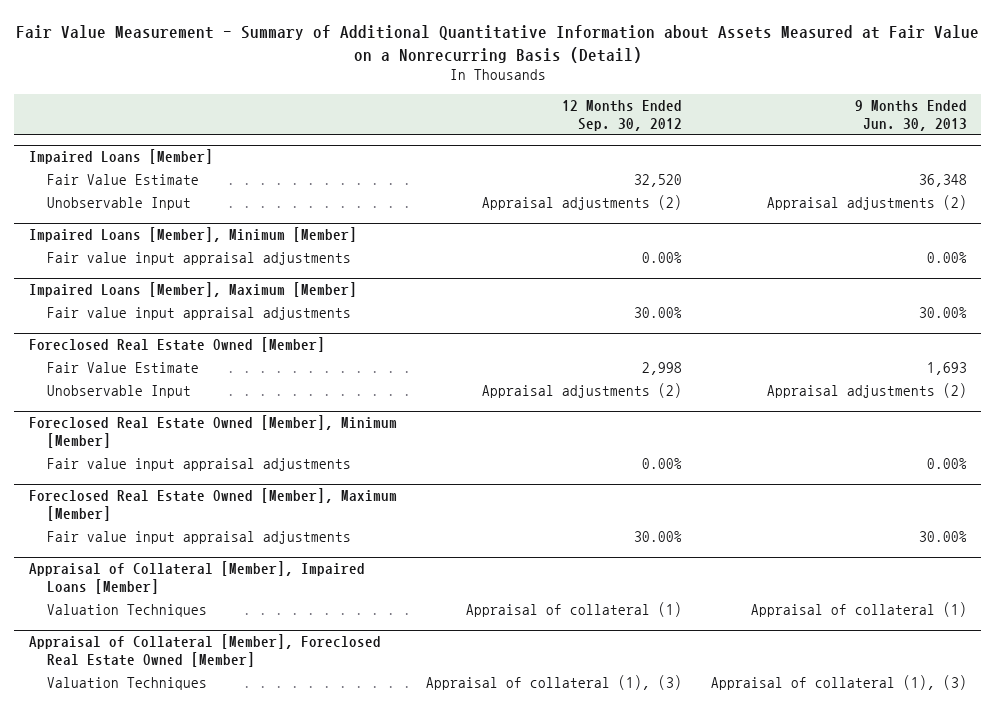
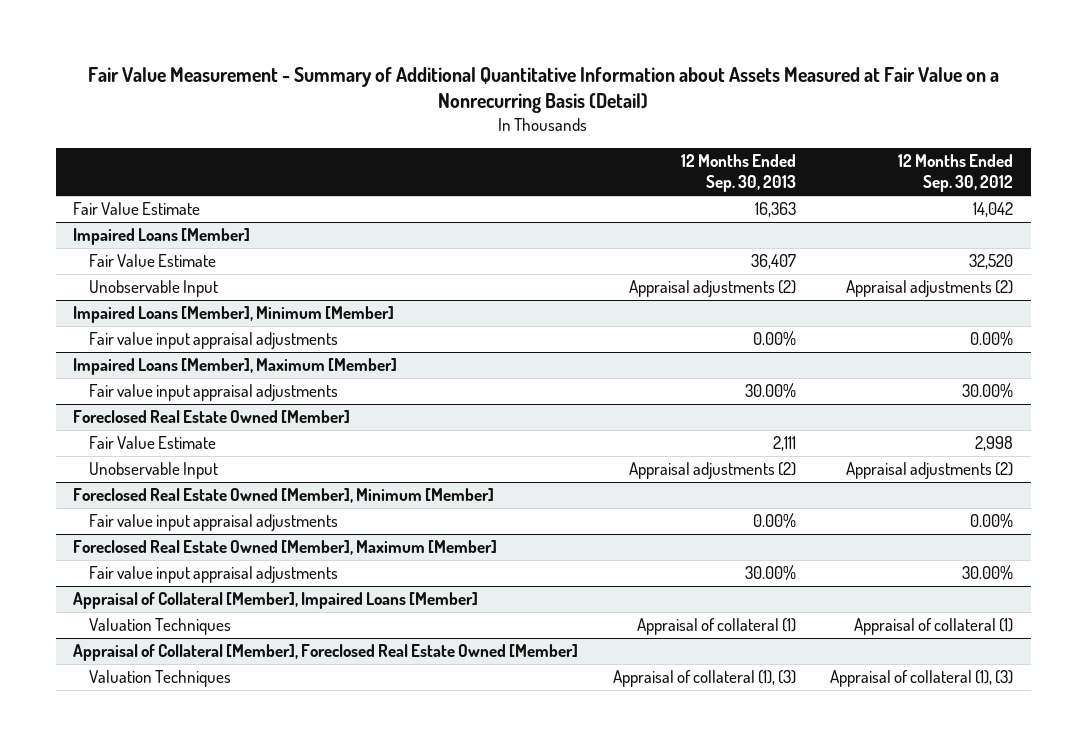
[854,100,967,132] 9 Months Ended Jun. 30, 2013 -> none
none -> [680,154,796,193] 12 Months Ended Sep. 30, 2013
none -> [72,202,200,216] Fair Value Estimate

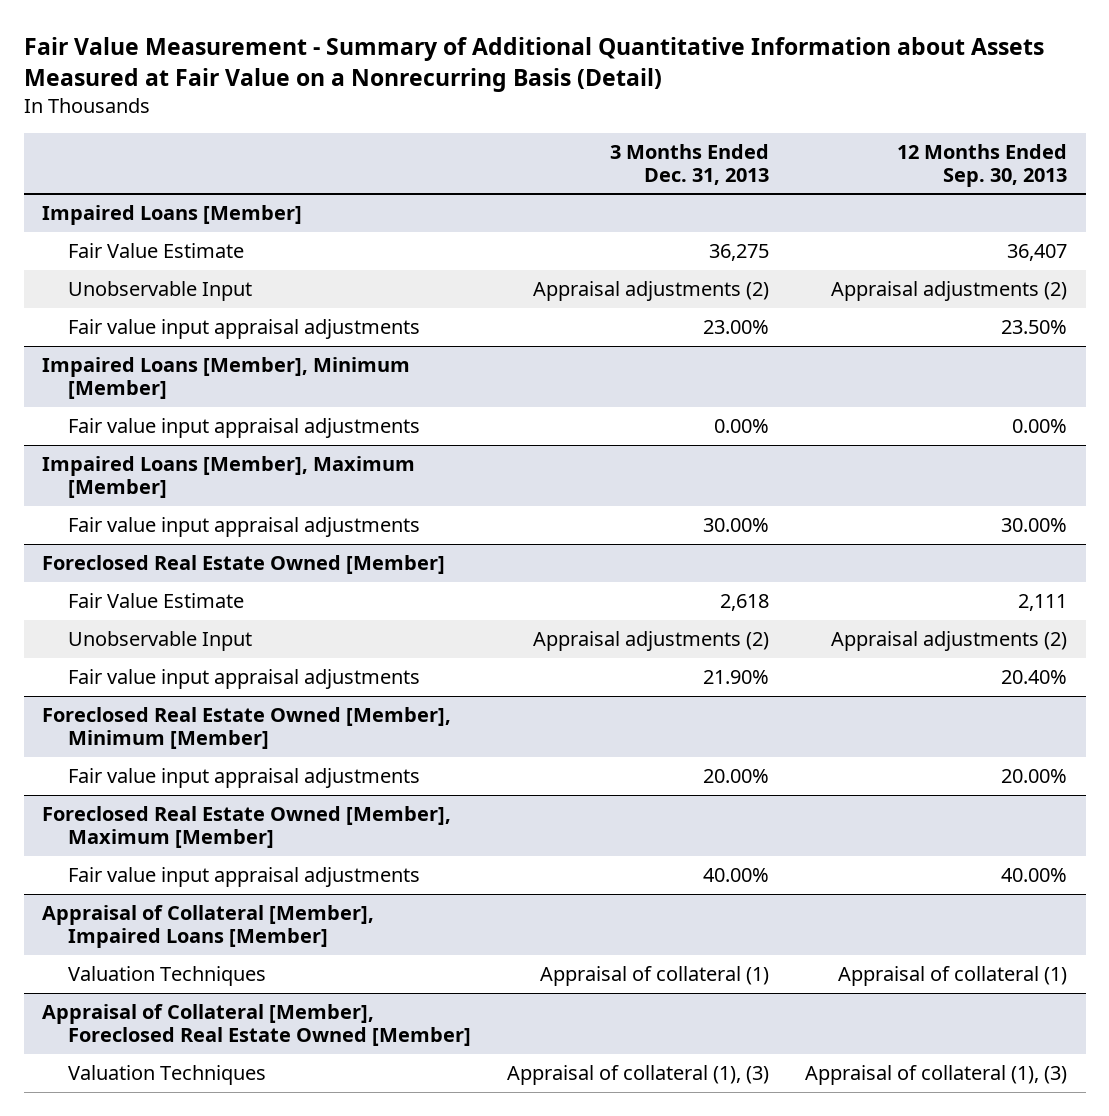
[898,154,1014,193] 12 Months Ended Sep. 30, 2012 -> none
none -> [610,143,770,185] 3 Months Ended Dec. 31, 2013
[72,202,200,216] Fair Value Estimate -> none
none -> [68,318,421,339] Fair value input appraisal adjustments
none -> [68,668,421,689] Fair value input appraisal adjustments
[752,513,796,529] 0.00% -> [1001,768,1068,783] 20.00%
[744,565,796,581] 30.00% -> [1001,867,1068,882] 40.00%

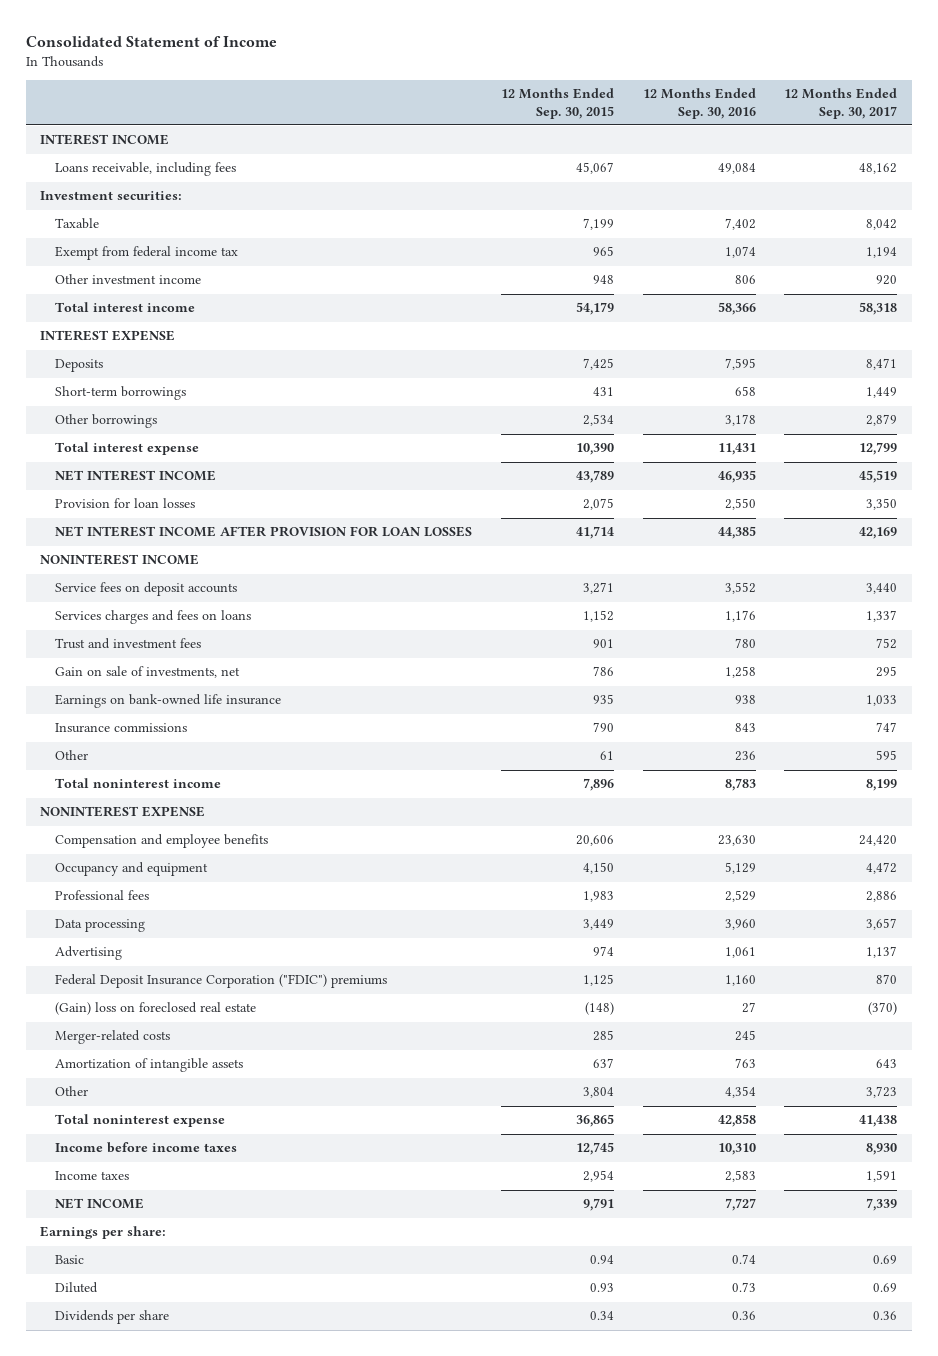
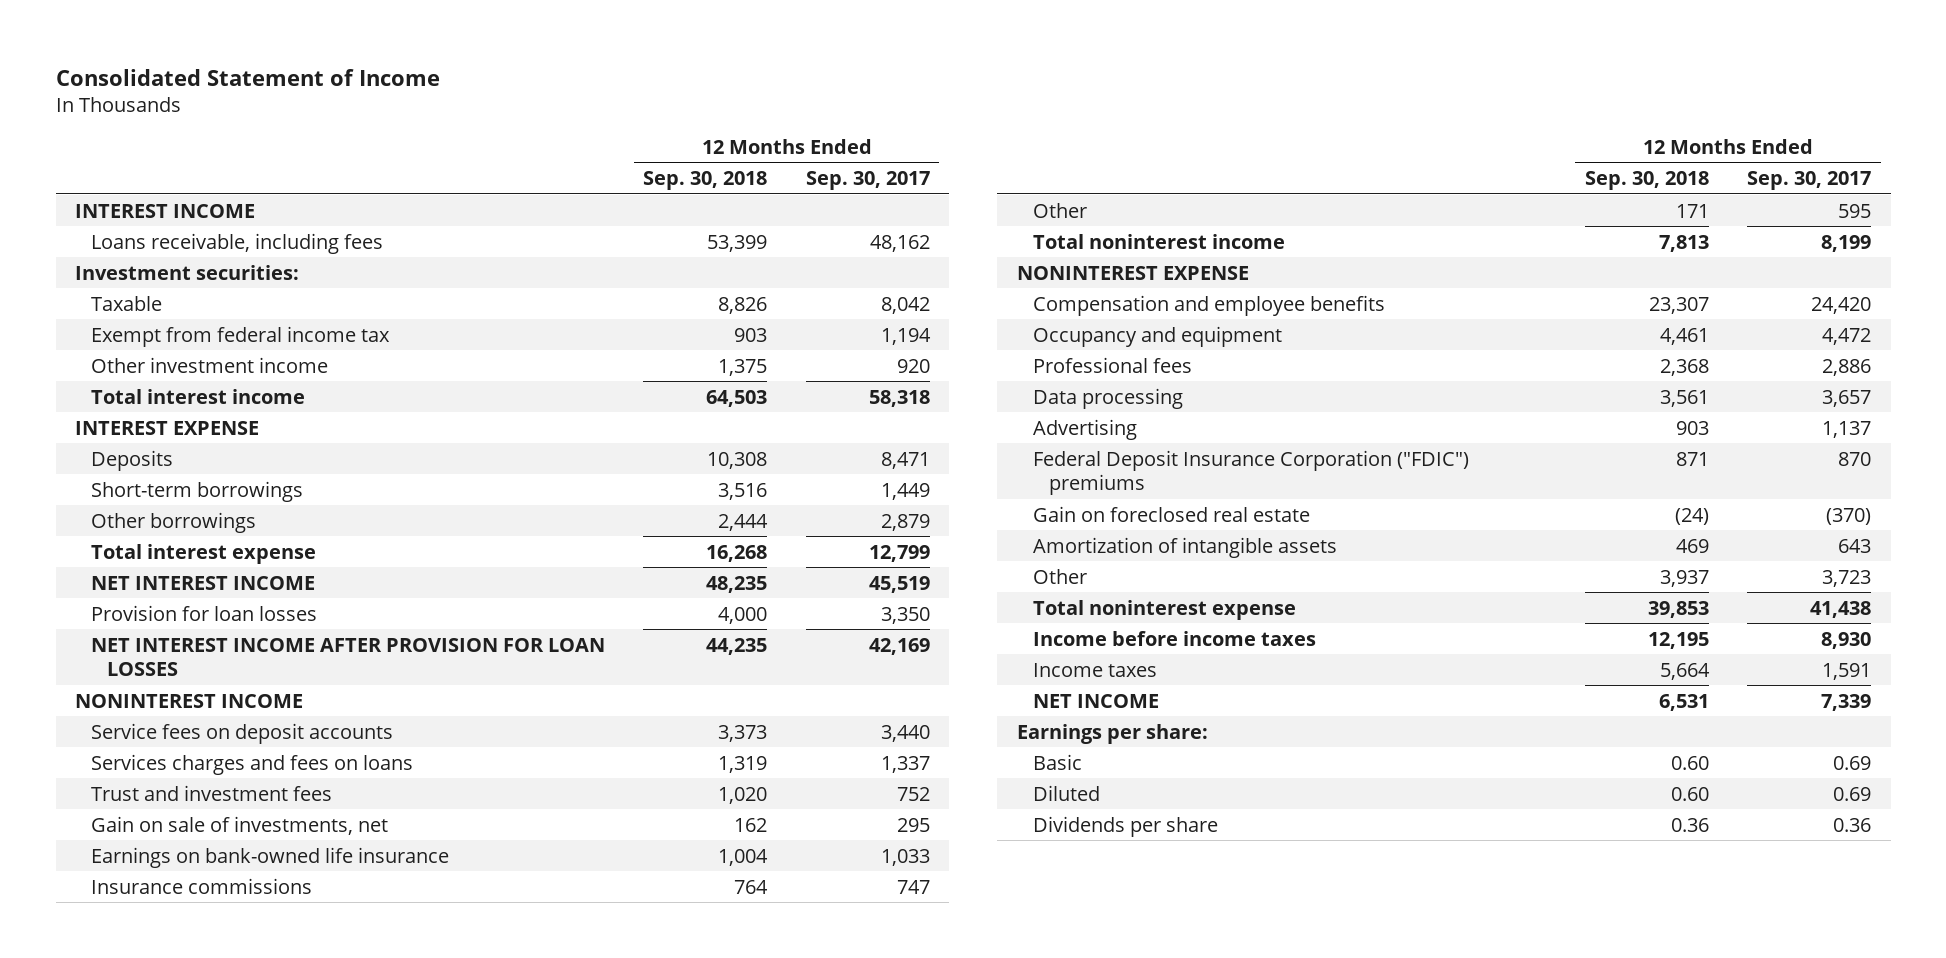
[500,88,614,119] 12 Months Ended Sep. 30, 2015 -> none
[642,88,756,119] 12 Months Ended Sep. 30, 2016 -> none
none -> [643,171,768,191] Sep. 30, 2018
[55,1030,171,1045] Merger-related costs -> none
[55,1002,257,1016] (Gain) loss on foreclosed real estate -> [1032,505,1310,522] Gain on foreclosed real estate

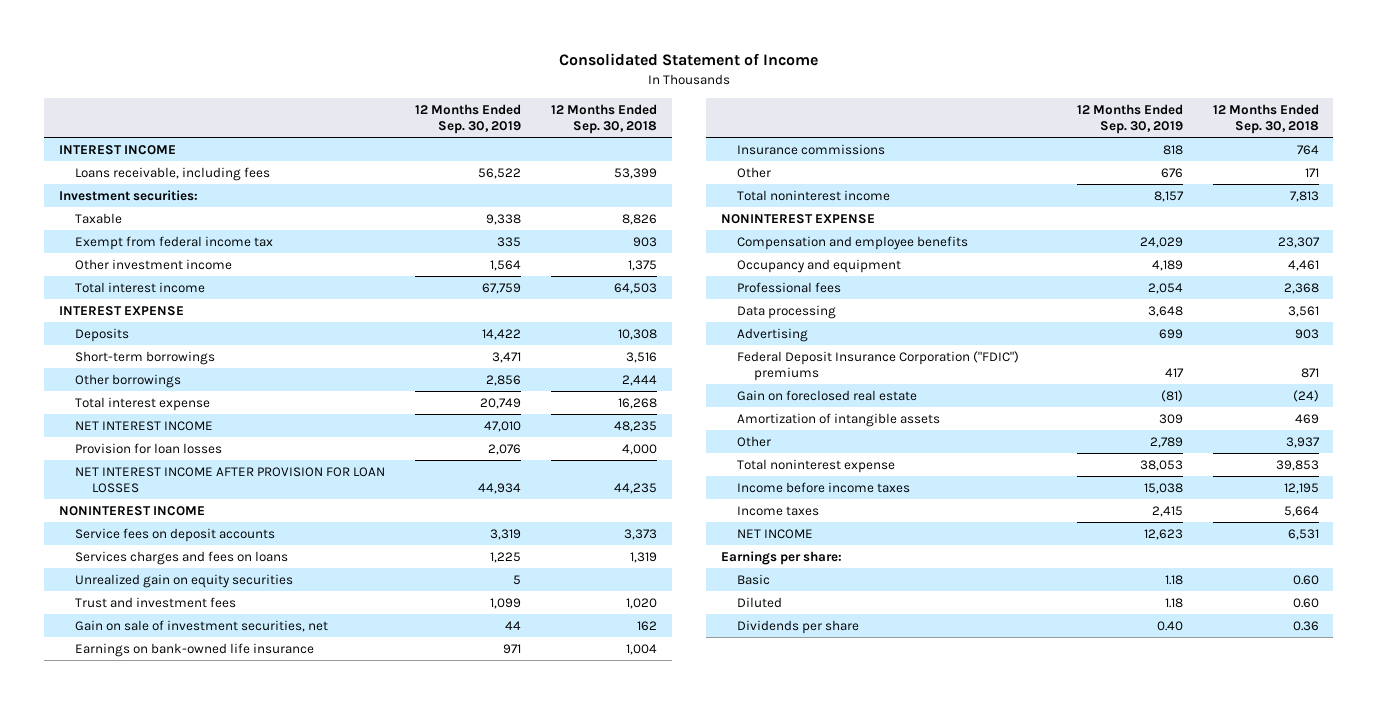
[805,171,930,191] Sep. 30, 2017 -> none
none -> [415,103,522,134] 12 Months Ended Sep. 30, 2019
none -> [75,573,294,588] Unrealized gain on equity securities
[91,815,389,835] Gain on sale of investments, net -> [75,619,329,632] Gain on sale of investment securities, net

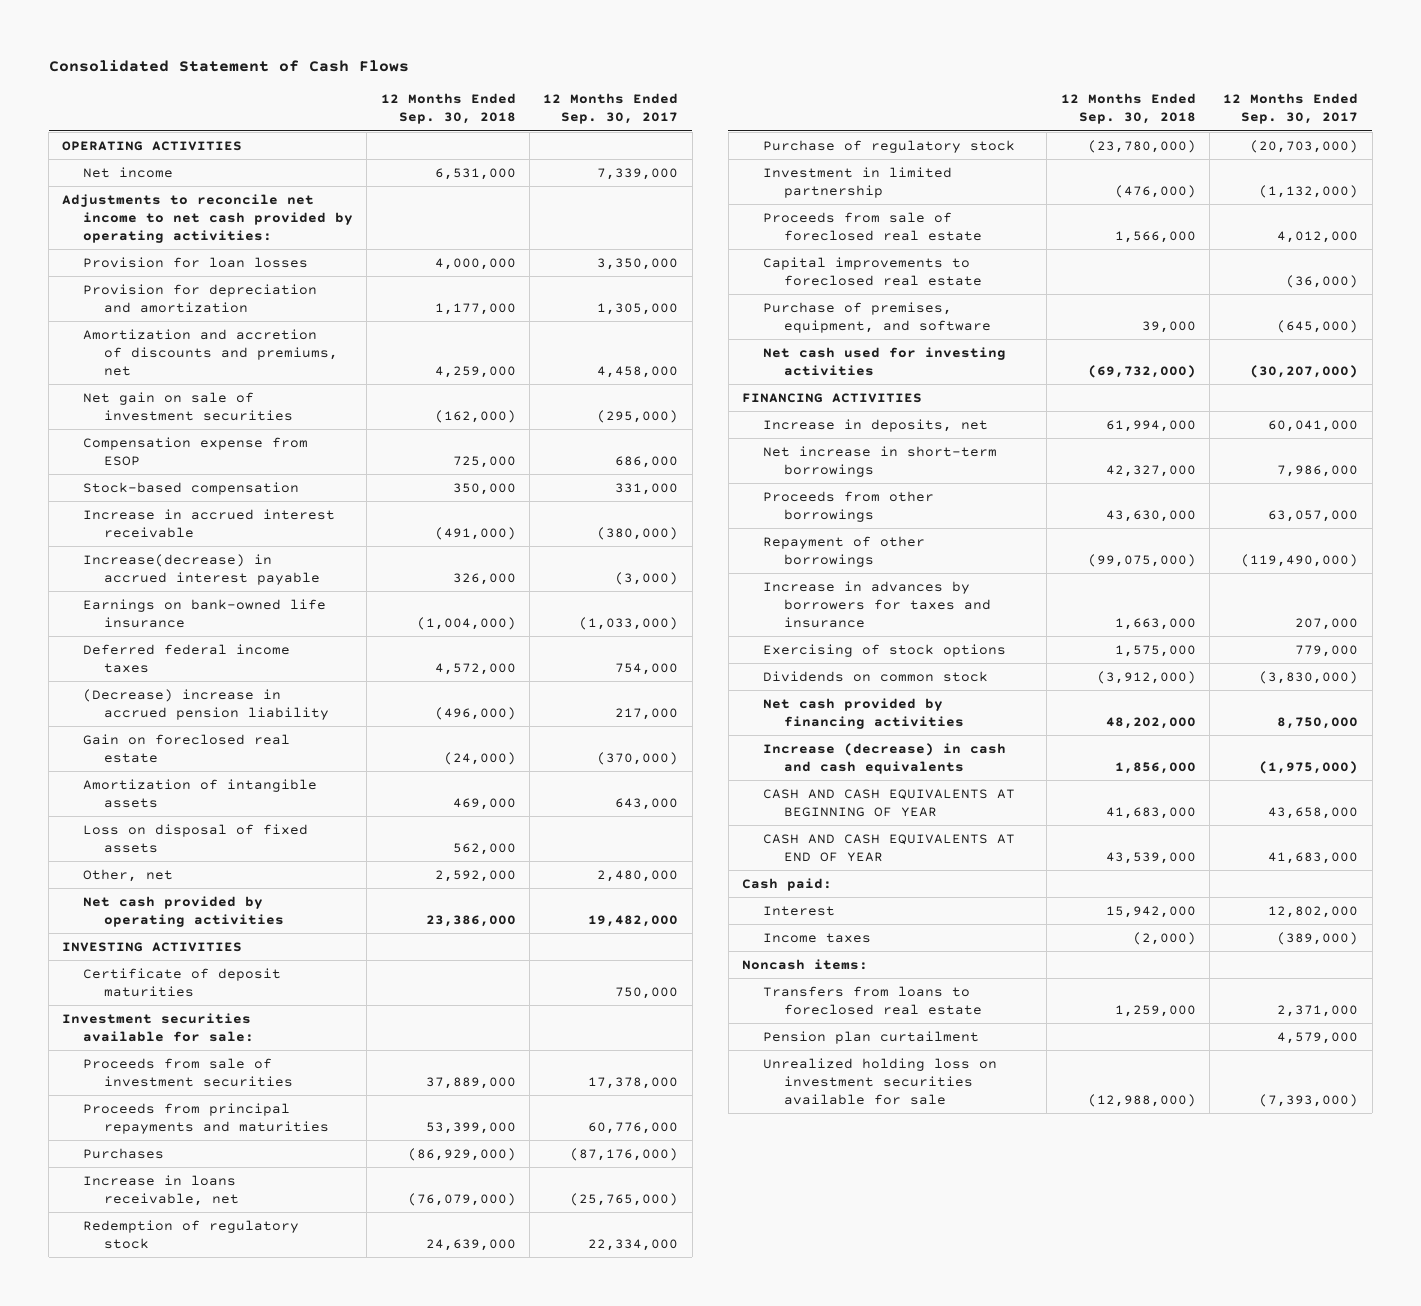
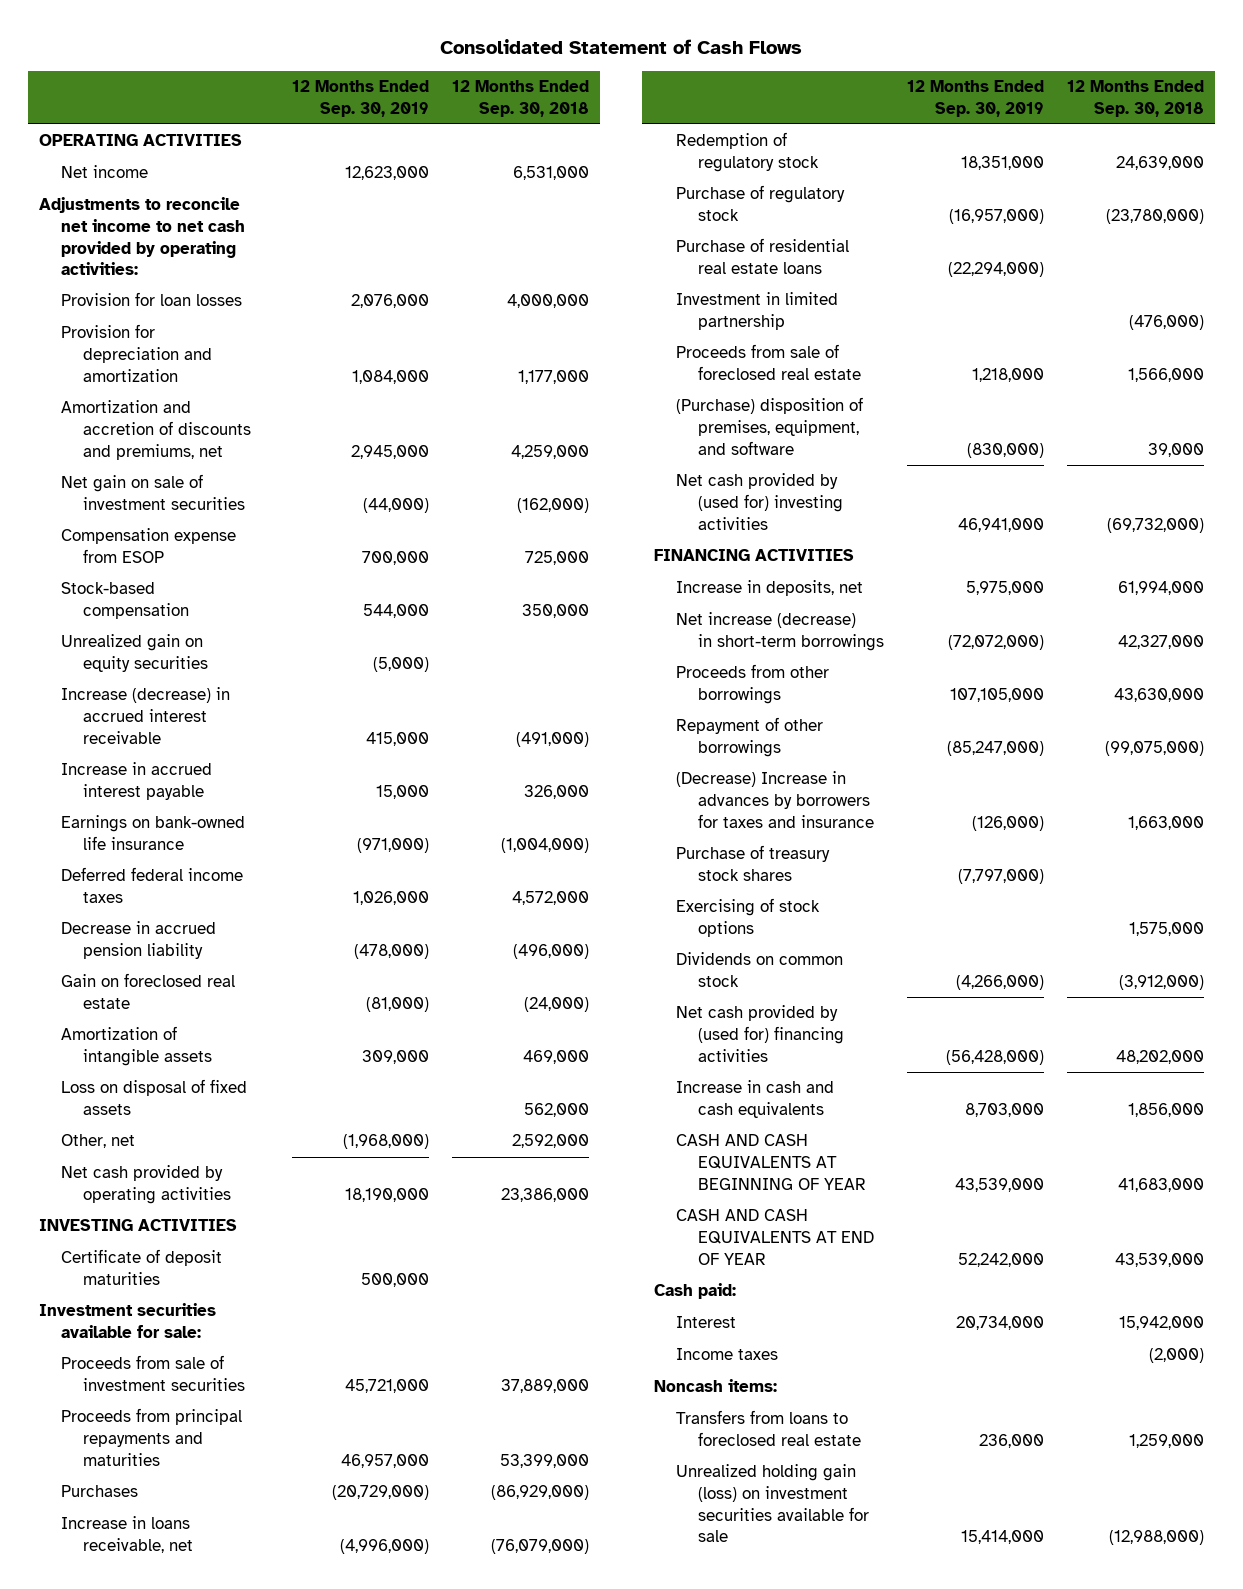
[543,93,679,125] 12 Months Ended Sep. 30, 2017 -> none
none -> [291,80,429,117] 12 Months Ended Sep. 30, 2019
none -> [60,634,208,673] Unrealized gain on equity securities
[83,508,336,538] Increase in accrued interest receivable -> [60,687,230,744] Increase (decrease) in accrued interest receivable
[83,553,320,585] Increase(decrease) in accrued interest payable -> [60,762,212,801] Increase in accrued interest payable
[83,688,329,720] (Decrease) increase in accrued pension liability -> [60,921,216,960] Decrease in accrued pension liability
none -> [675,238,849,275] Purchase of residential real estate loans
[762,256,982,286] Capital improvements to foreclosed real estate -> none
[762,301,991,333] Purchase of premises, equipment, and software -> [675,397,863,455] (Purchase) disposition of premises, equipment, and software
[762,346,1006,376] Net cash used for investing activities -> [675,473,843,530] Net cash provided by (used for) investing activities
[762,445,997,477] Net increase in short-term borrowings -> [675,612,884,652] Net increase (decrease) in short-term borrowings
[762,580,991,629] Increase in advances by borrowers for taxes and insurance -> [675,771,874,828] (Decrease) Increase in advances by borrowers for taxes and insurance
none -> [675,845,830,882] Purchase of treasury stock shares
[762,697,964,729] Net cash provided by financing activities -> [675,1005,844,1062] Net cash provided by (used for) financing activities
[762,742,1006,774] Increase (decrease) in cash and cash equivalents -> [675,1080,834,1119] Increase in cash and cash equivalents
[762,1030,979,1044] Pension plan curtailment -> none
[762,1057,997,1106] Unrealized holding loss on investment securities available for sale -> [675,1464,869,1543] Unrealized holding gain (loss) on investment securities available for sale

